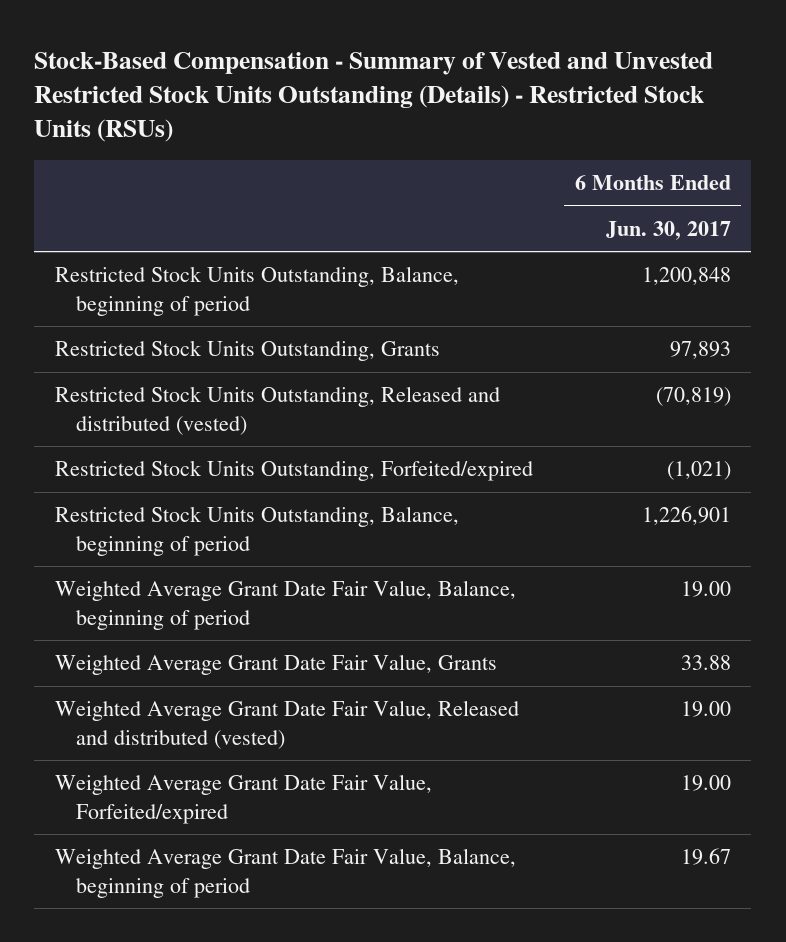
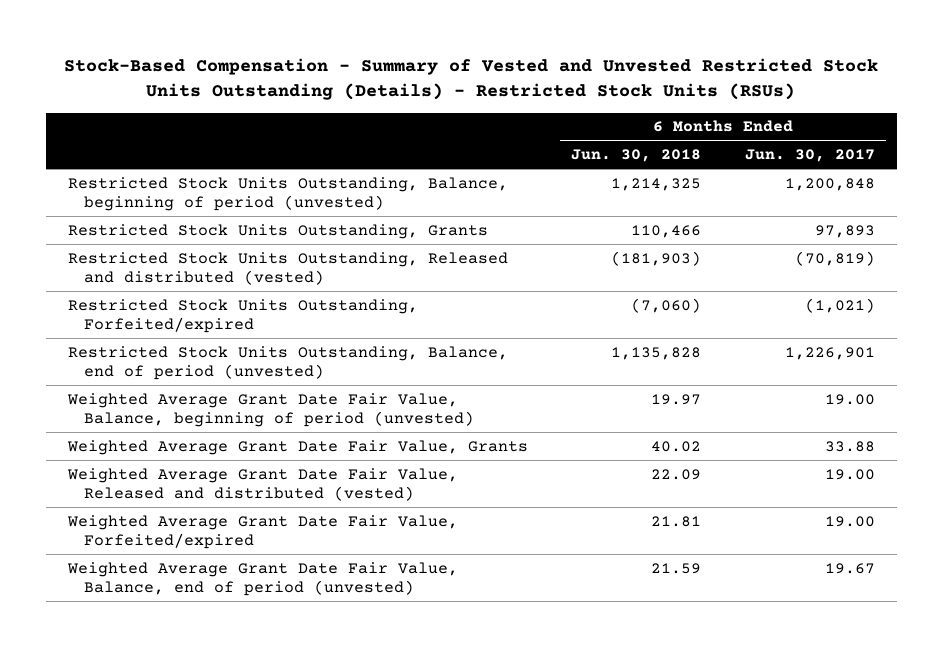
none -> [571,149,702,163] Jun. 30, 2018
[54,266,459,316] Restricted Stock Units Outstanding, Balance, beginning of period -> [67,176,508,212] Restricted Stock Units Outstanding, Balance, beginning of period (unvested)
[54,506,459,556] Restricted Stock Units Outstanding, Balance, beginning of period -> [67,345,508,381] Restricted Stock Units Outstanding, Balance, end of period (unvested)
[54,580,516,630] Weighted Average Grant Date Fair Value, Balance, beginning of period -> [66,392,474,428] Weighted Average Grant Date Fair Value, Balance, beginning of period (unvested)
[54,848,516,898] Weighted Average Grant Date Fair Value, Balance, beginning of period -> [66,561,458,597] Weighted Average Grant Date Fair Value, Balance, end of period (unvested)

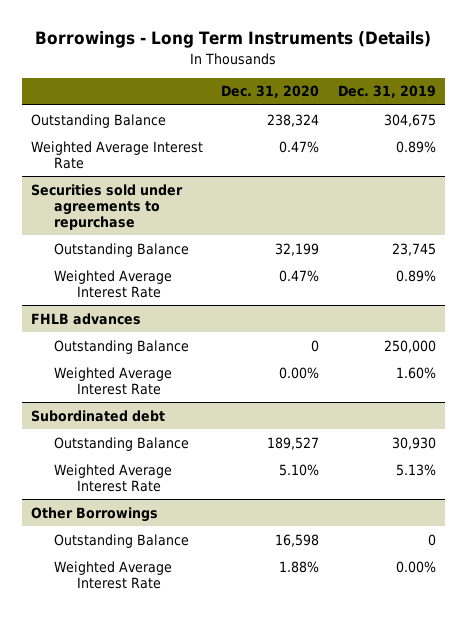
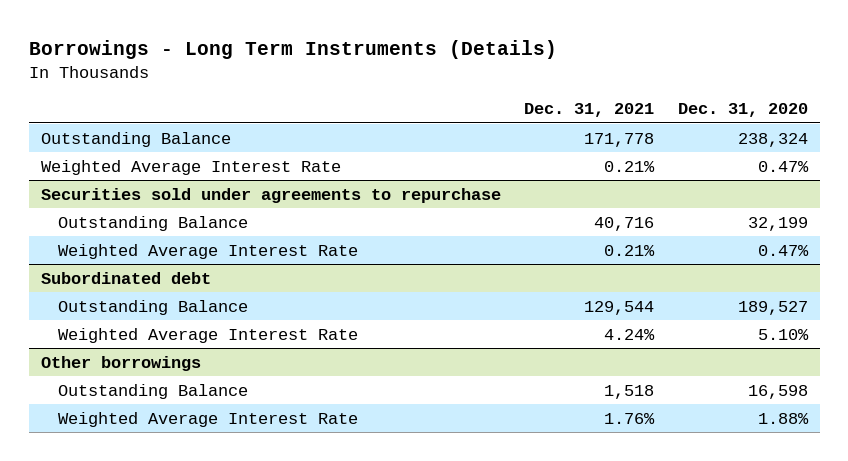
[337,85,436,99] Dec. 31, 2019 -> none
none -> [524,103,655,118] Dec. 31, 2021
[31,312,142,325] FHLB advances -> none
[54,339,190,354] Outstanding Balance -> none
[54,366,173,395] Weighted Average Interest Rate -> none
[31,506,159,522] Other Borrowings -> [40,355,201,371] Other borrowings

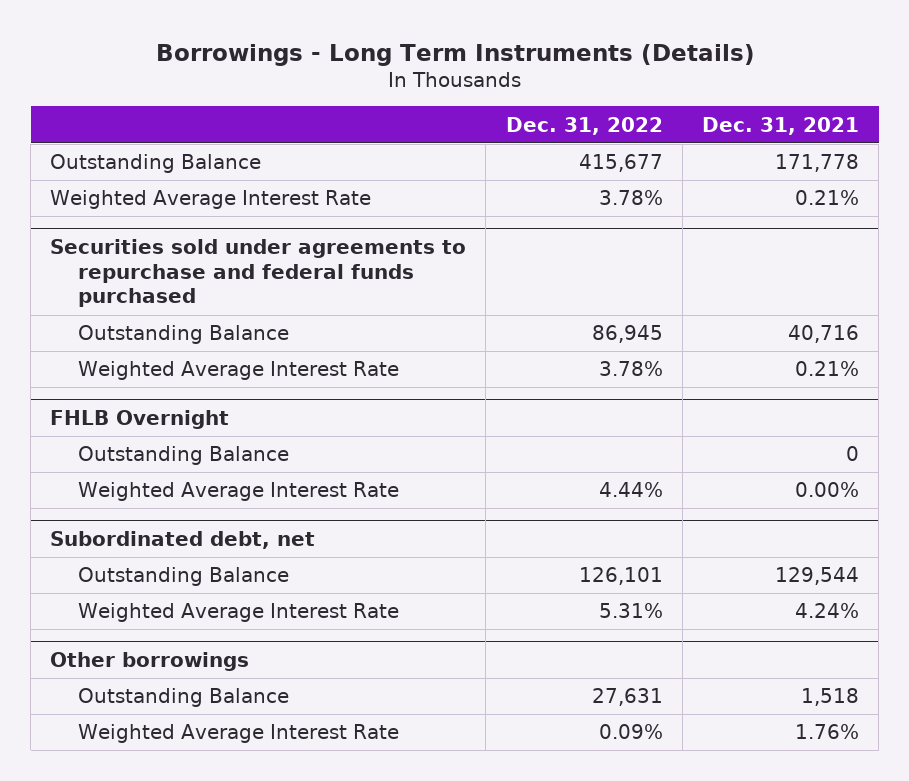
[677,103,808,118] Dec. 31, 2020 -> none
none -> [505,116,663,135] Dec. 31, 2022
[40,187,501,203] Securities sold under agreements to repurchase -> [50,238,467,308] Securities sold under agreements to repurchase and federal funds purchased
none -> [50,409,230,429] FHLB Overnight
none -> [77,446,289,466] Outstanding Balance
none -> [77,482,399,502] Weighted Average Interest Rate
[40,271,211,284] Subordinated debt -> [50,530,316,549] Subordinated debt, net

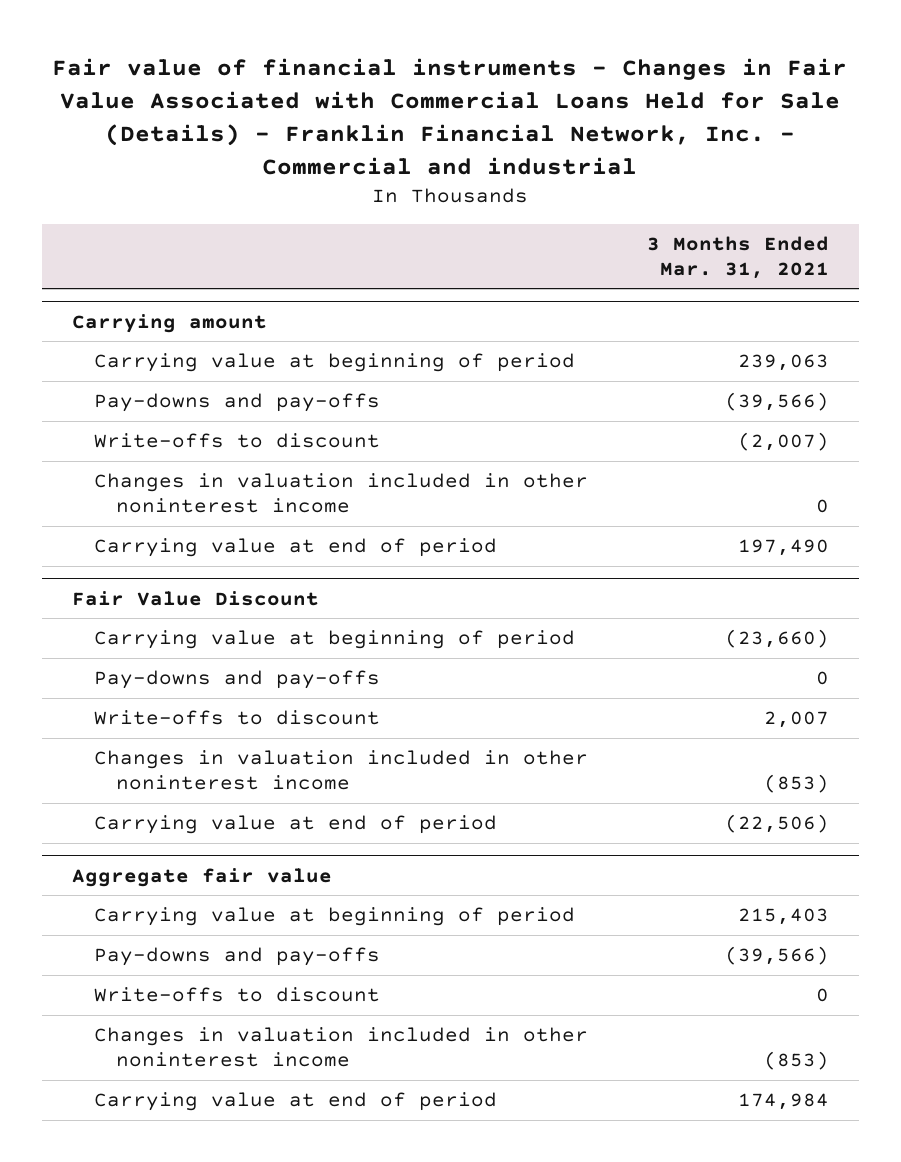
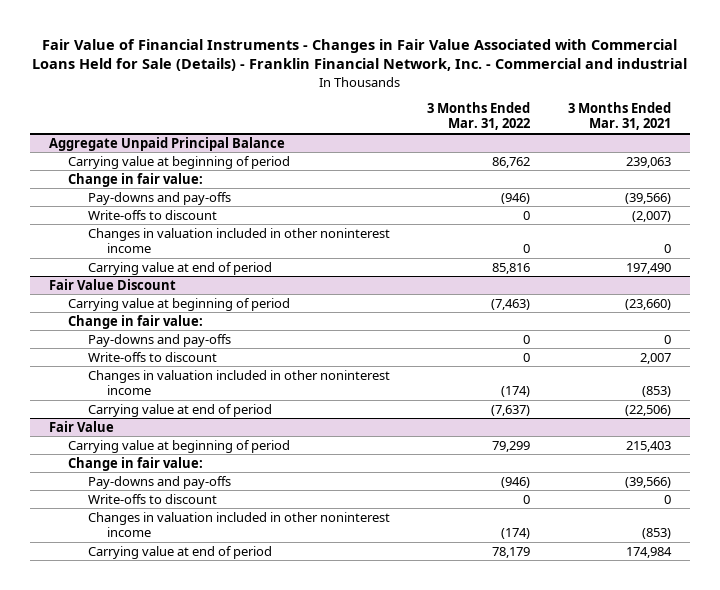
[52,57,848,175] Fair value of financial instruments - Changes in Fair Value Associated with Commercial Loans Held for Sale (Details) - Franklin Financial Network, Inc. - Commercial and industrial -> [31,38,687,72] Fair Value of Financial Instruments - Changes in Fair Value Associated with Commercial Loans Held for Sale (Details) - Franklin Financial Network, Inc. - Commercial and industrial
none -> [427,102,531,131] 3 Months Ended Mar. 31, 2022
[71,313,267,333] Carrying amount -> [48,136,285,151] Aggregate Unpaid Principal Balance
none -> [68,172,204,187] Change in fair value:
none -> [68,314,204,329] Change in fair value:
[71,867,332,887] Aggregate fair value -> [48,420,114,432] Fair Value
none -> [68,456,204,471] Change in fair value:

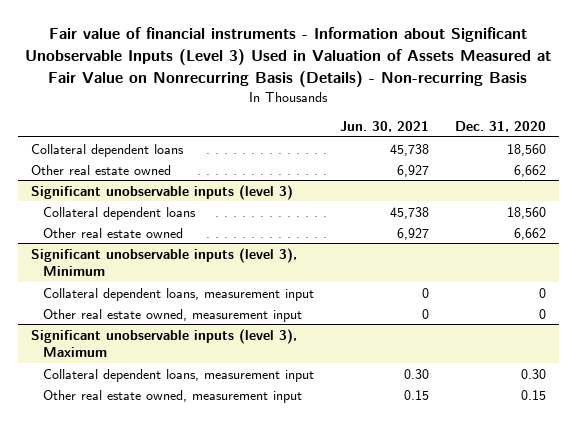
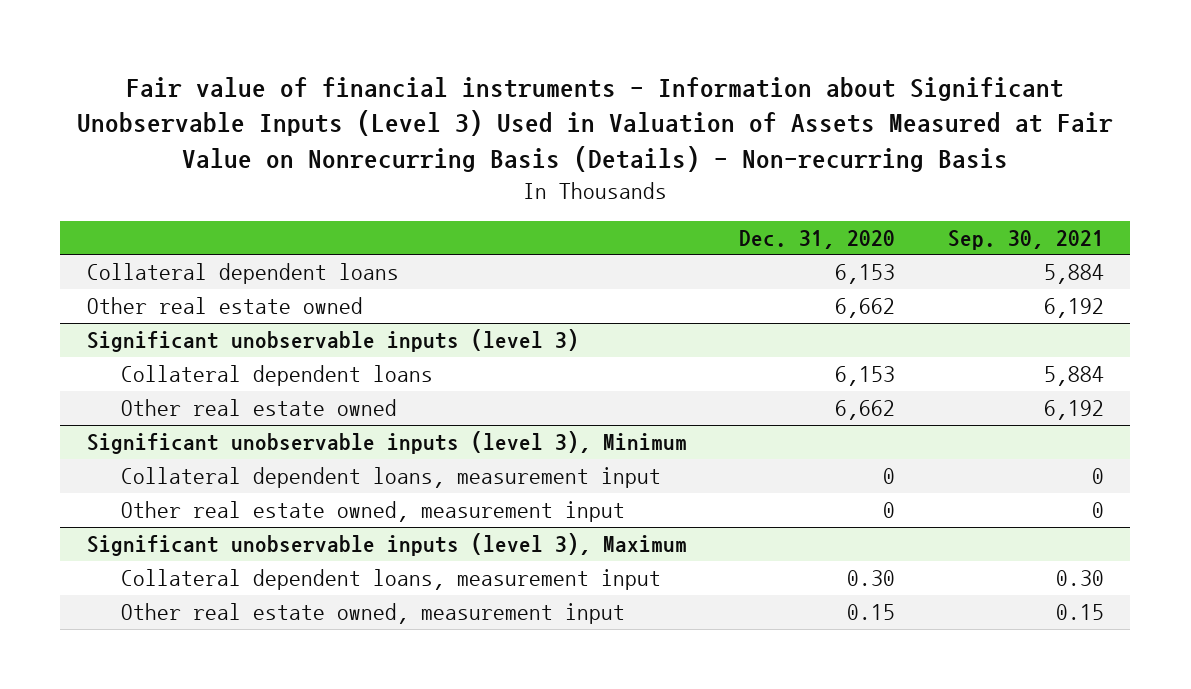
[339,121,429,133] Jun. 30, 2021 -> none
none -> [948,229,1105,250] Sep. 30, 2021
[507,143,547,156] 18,560 -> [835,264,896,285] 6,153
[507,206,547,219] 18,560 -> [835,366,896,387] 6,153

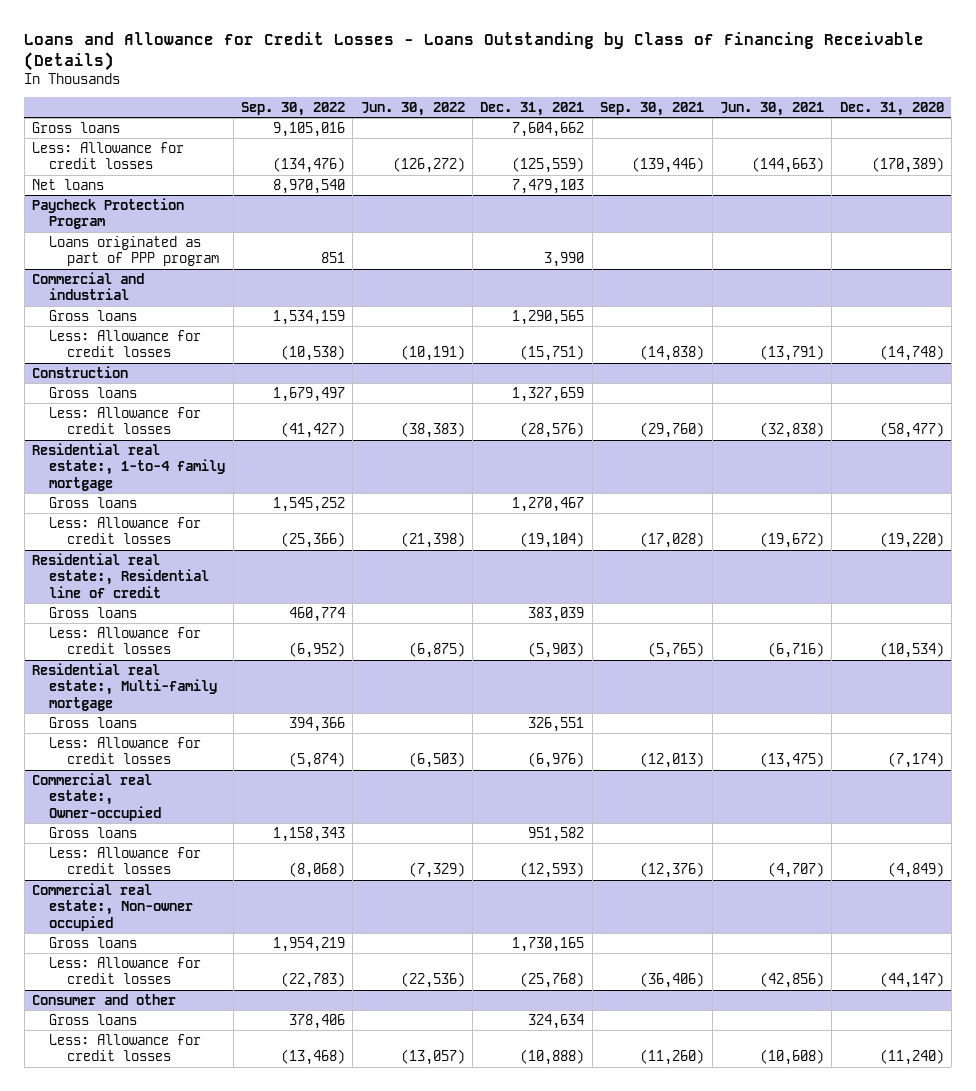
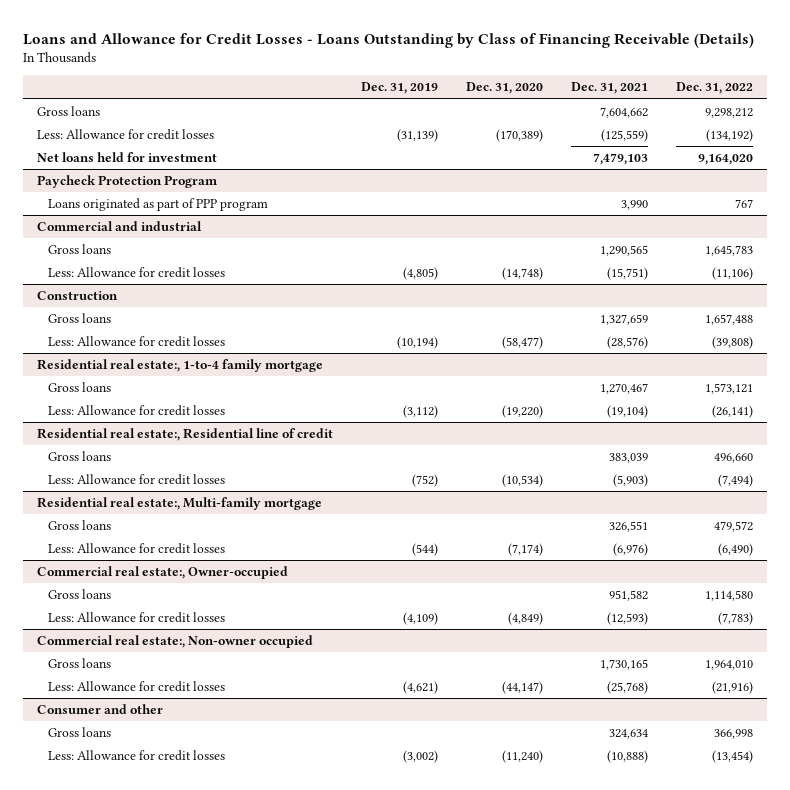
[241,101,346,116] Sep. 30, 2022 -> none
[360,101,465,116] Jun. 30, 2022 -> none
[600,101,705,116] Sep. 30, 2021 -> none
[719,101,824,116] Jun. 30, 2021 -> none
none -> [361,82,439,95] Dec. 31, 2019
none -> [676,82,754,95] Dec. 31, 2022
[31,178,104,190] Net loans -> [37,152,218,163] Net loans held for investment

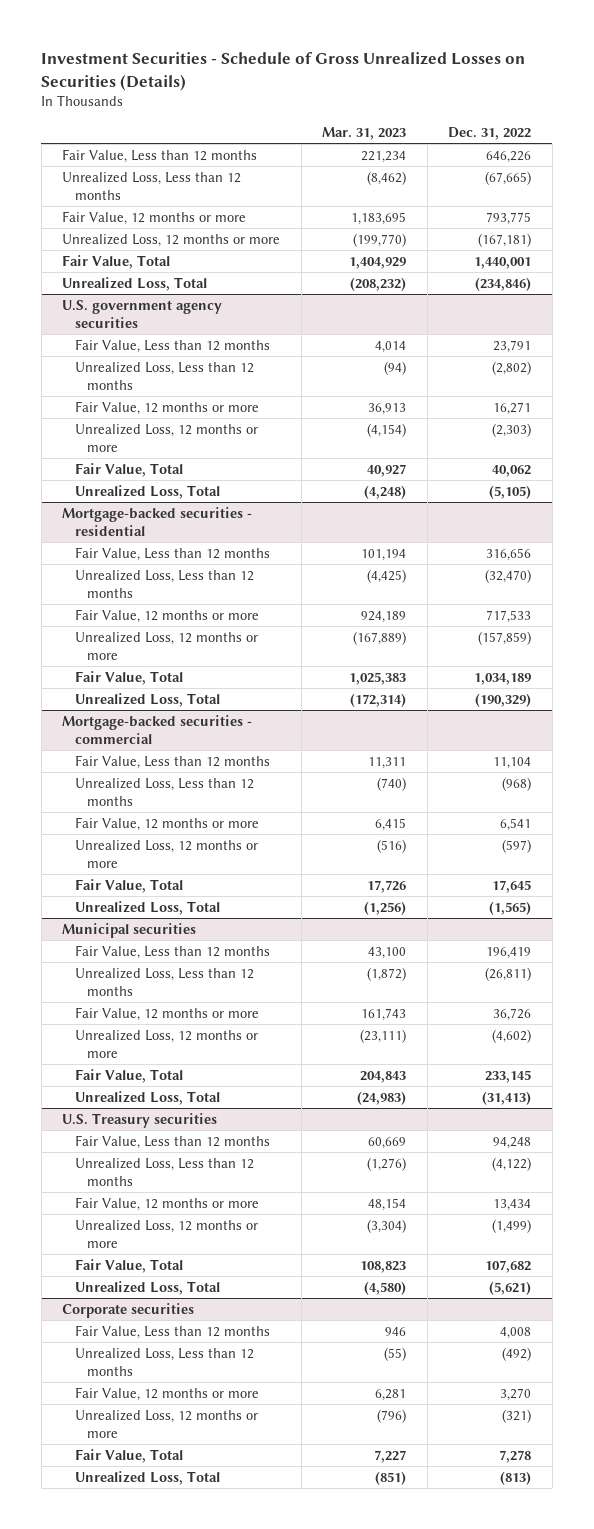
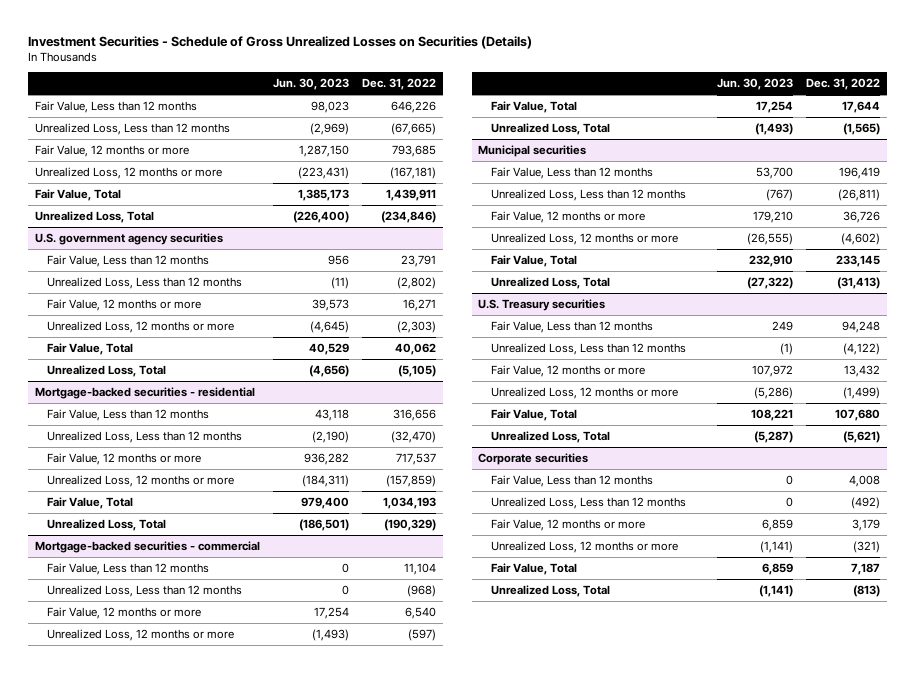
[322,126,407,140] Mar. 31, 2023 -> none
none -> [273,78,350,91] Jun. 30, 2023
[486,211,532,225] 793,775 -> [392,145,437,158] 793,685
[474,256,532,269] 1,440,001 -> [386,189,437,202] 1,439,911
[486,609,532,623] 717,533 -> [396,453,437,466] 717,537
[474,672,532,685] 1,034,189 -> [383,497,437,510] 1,034,193
[500,817,532,831] 6,541 -> [405,607,437,620] 6,540
[492,879,532,893] 17,645 -> [842,101,881,114] 17,644
[493,1198,532,1211] 13,434 -> [844,365,881,378] 13,432
[485,1259,532,1273] 107,682 -> [835,409,881,422] 107,680
[500,1387,532,1401] 3,270 -> [852,519,881,532] 3,179
[499,1449,532,1463] 7,278 -> [851,563,881,576] 7,187

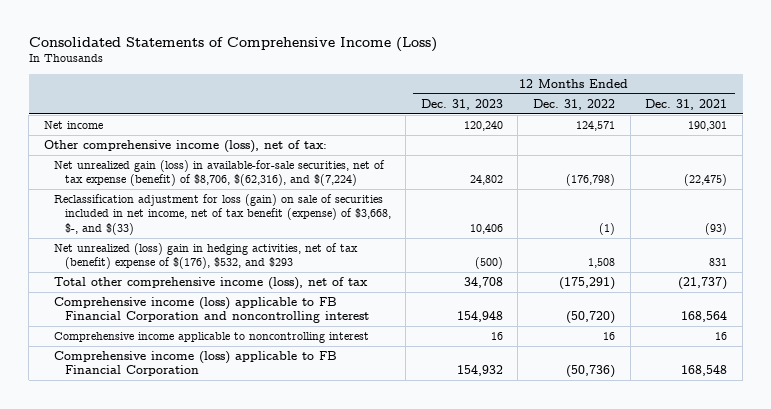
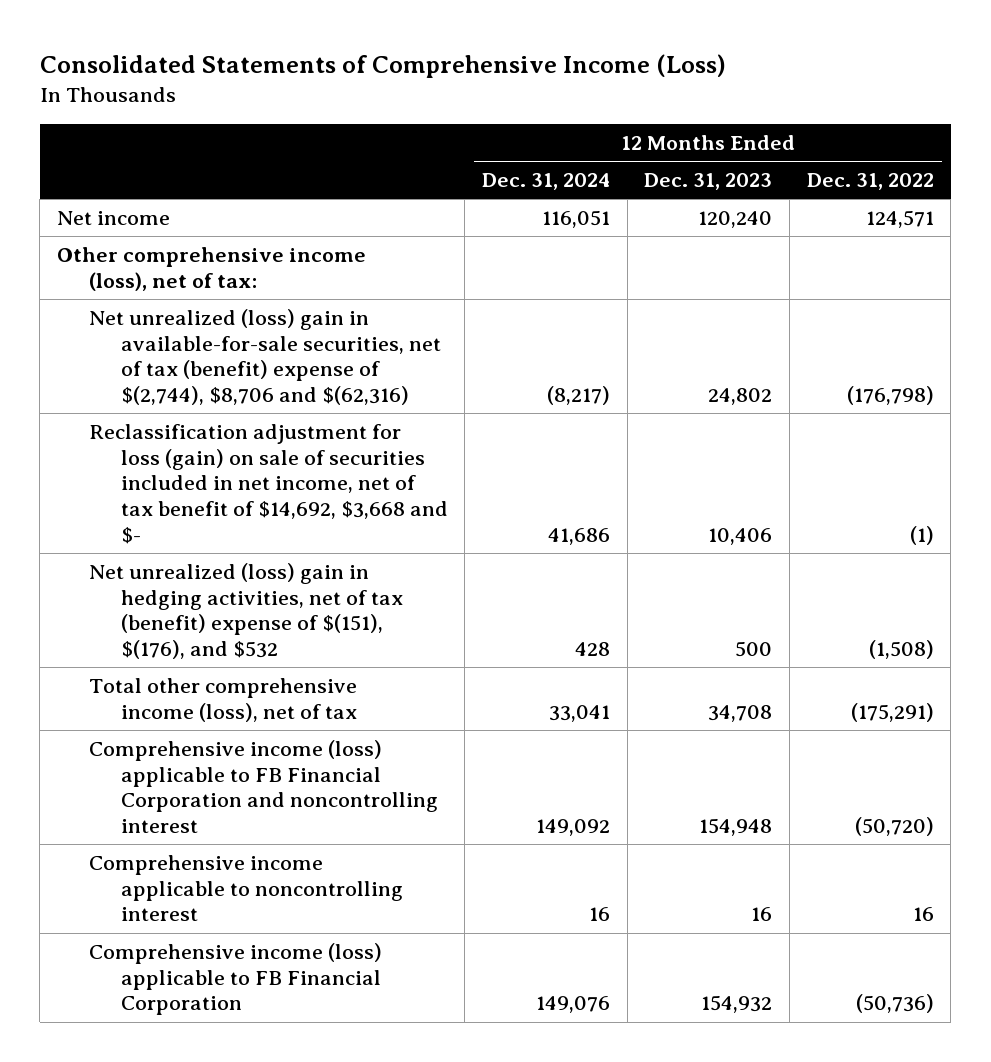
[645,98,728,110] Dec. 31, 2021 -> none
none -> [482,173,611,191] Dec. 31, 2024
[54,159,386,187] Net unrealized gain (loss) in available-for-sale securities, net of tax expense (benefit) of $8,706, $(62,316), and $(7,224) -> [88,309,441,405] Net unrealized (loss) gain in available-for-sale securities, net of tax (benefit) expense of $(2,744), $8,706 and $(62,316)
[54,193,391,235] Reclassification adjustment for loss (gain) on sale of securities included in net income, net of tax benefit (expense) of $3,668, $-, and $(33) -> [88,424,448,544] Reclassification adjustment for loss (gain) on sale of securities included in net income, net of tax benefit of $14,692, $3,668 and $-
[54,242,359,270] Net unrealized (loss) gain in hedging activities, net of tax (benefit) expense of $(176), $532, and $293 -> [88,563,403,659] Net unrealized (loss) gain in hedging activities, net of tax (benefit) expense of $(151), $(176), and $532
[474,257,503,270] (500) -> [735,640,773,657] 500
[588,258,616,269] 1,508 -> [868,639,934,659] (1,508)

